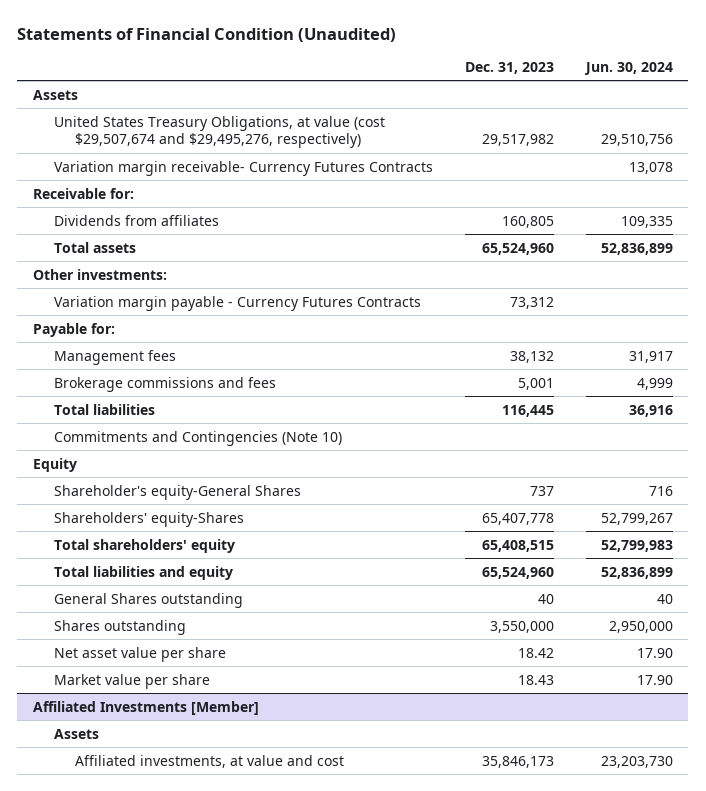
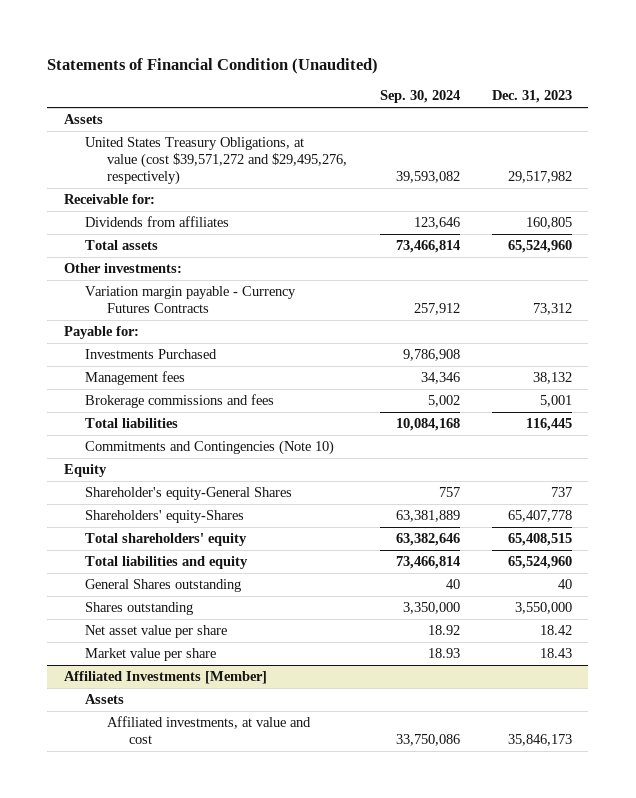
[583,62,673,76] Jun. 30, 2024 -> none
none -> [379,90,460,104] Sep. 30, 2024
[54,160,434,176] Variation margin receivable- Currency Futures Contracts -> none
[54,115,386,149] United States Treasury Obligations, at value (cost $29,507,674 and $29,495,276, respectively) -> [85,137,348,186] United States Treasury Obligations, at value (cost $39,571,272 and $29,495,276, respectively)
none -> [85,349,218,360] Investments Purchased

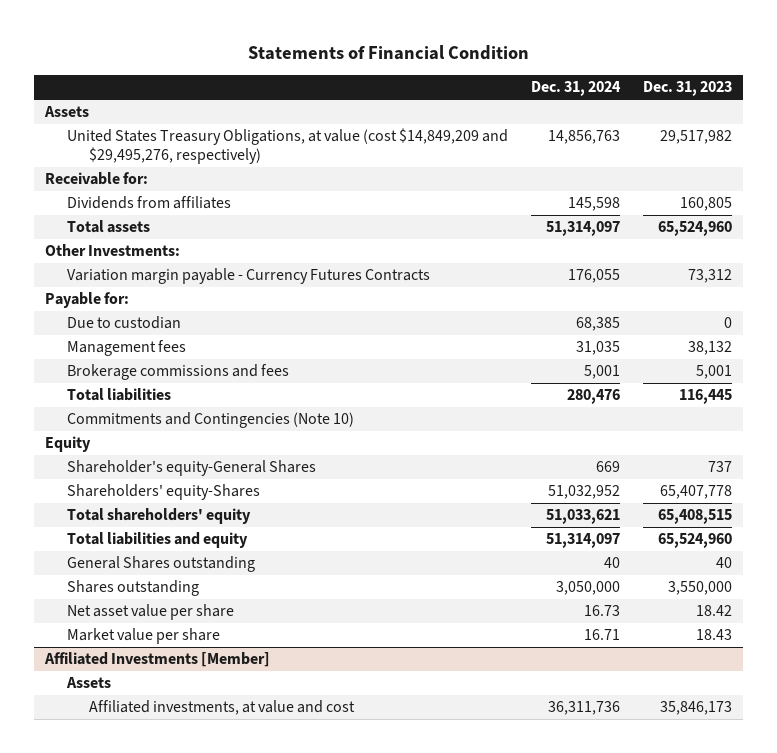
[47,57,379,74] Statements of Financial Condition (Unaudited) -> [247,44,529,60] Statements of Financial Condition
[379,90,460,104] Sep. 30, 2024 -> none
none -> [531,81,622,97] Dec. 31, 2024
[85,137,348,186] United States Treasury Obligations, at value (cost $39,571,272 and $29,495,276, respectively) -> [67,128,509,165] United States Treasury Obligations, at value (cost $14,849,209 and $29,495,276, respectively)
[63,263,182,274] Other investments: -> [45,244,181,257] Other Investments:
[85,349,218,360] Investments Purchased -> none
none -> [67,316,182,330] Due to custodian

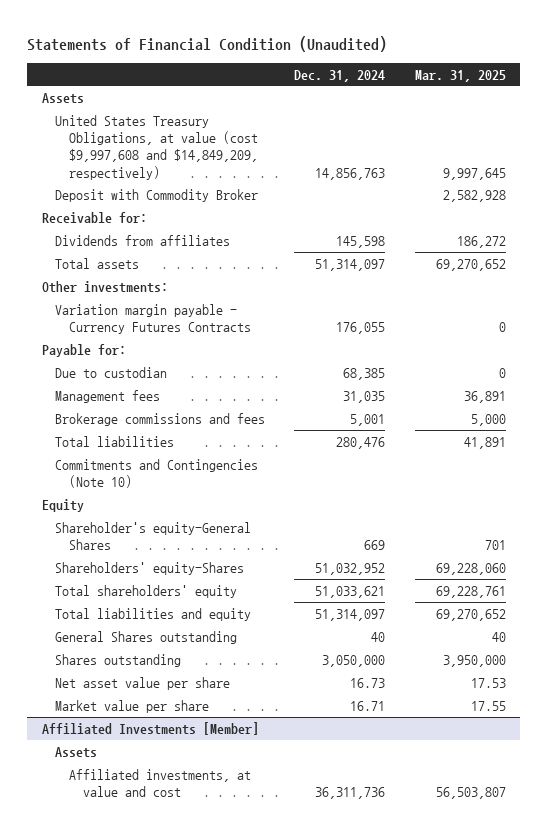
[247,44,529,60] Statements of Financial Condition -> [27,35,388,52] Statements of Financial Condition (Unaudited)
[642,81,732,97] Dec. 31, 2023 -> none
none -> [414,69,506,82] Mar. 31, 2025
[67,128,509,165] United States Treasury Obligations, at value (cost $14,849,209 and $29,495,276, respectively) -> [55,114,258,180] United States Treasury Obligations, at value (cost $9,997,608 and $14,849,209, respectively)
none -> [55,188,259,202] Deposit with Commodity Broker
[45,244,181,257] Other Investments: -> [41,280,168,293] Other investments:

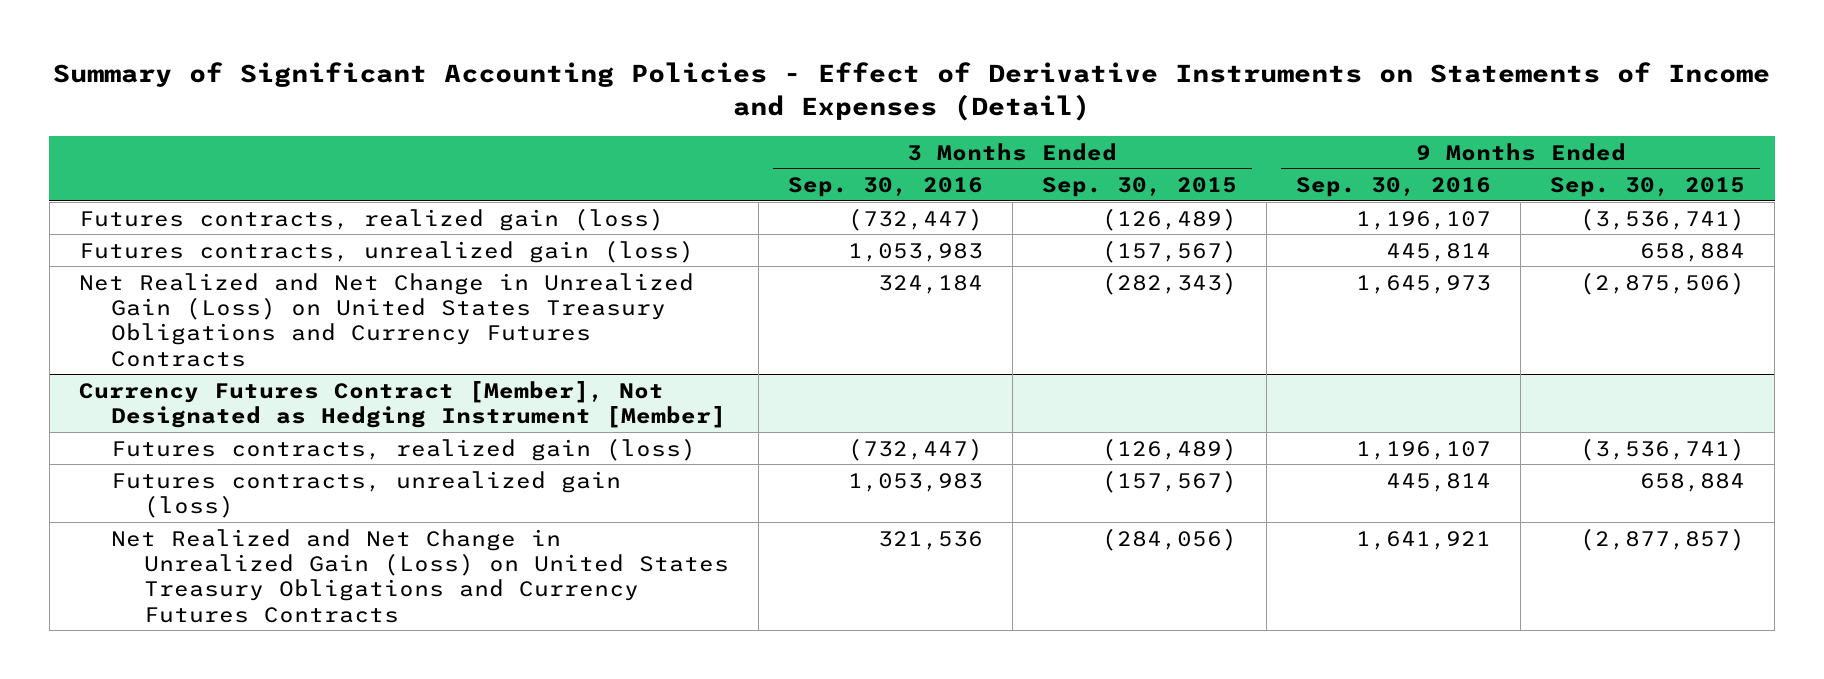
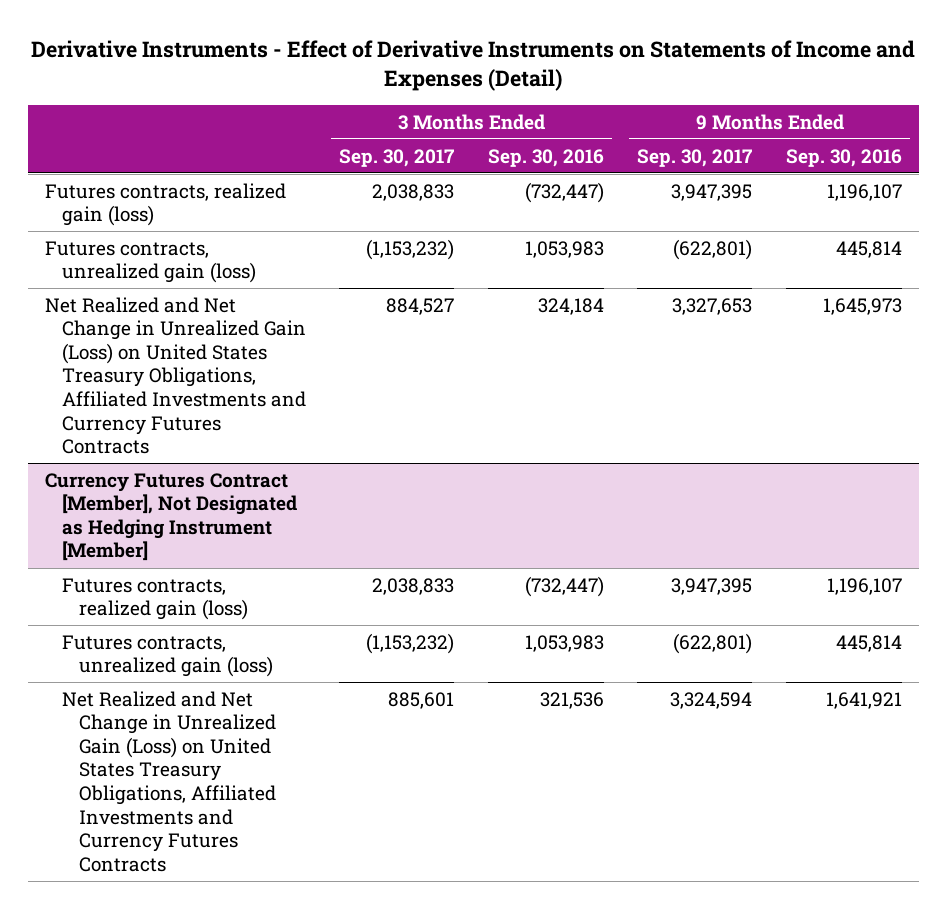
[52,61,1770,121] Summary of Significant Accounting Policies - Effect of Derivative Instruments on Statements of Income and Expenses (Detail) -> [31,40,916,92] Derivative Instruments - Effect of Derivative Instruments on Statements of Income and Expenses (Detail)
[1041,176,1237,197] Sep. 30, 2015 -> none
[1550,176,1746,197] Sep. 30, 2015 -> none
none -> [339,148,455,167] Sep. 30, 2017
none -> [637,148,753,167] Sep. 30, 2017
[78,272,694,367] Net Realized and Net Change in Unrealized Gain (Loss) on United States Treasury Obligations and Currency Futures Contracts -> [44,296,307,455] Net Realized and Net Change in Unrealized Gain (Loss) on United States Treasury Obligations, Affiliated Investments and Currency Futures Contracts
[111,528,729,623] Net Realized and Net Change in Unrealized Gain (Loss) on United States Treasury Obligations and Currency Futures Contracts -> [62,690,277,872] Net Realized and Net Change in Unrealized Gain (Loss) on United States Treasury Obligations, Affiliated Investments and Currency Futures Contracts

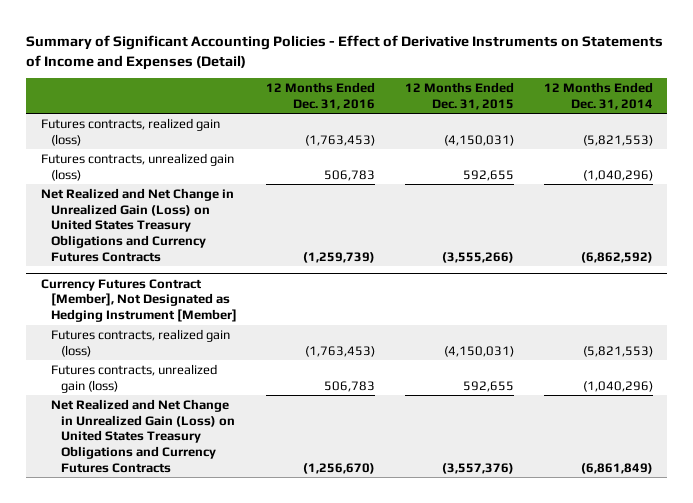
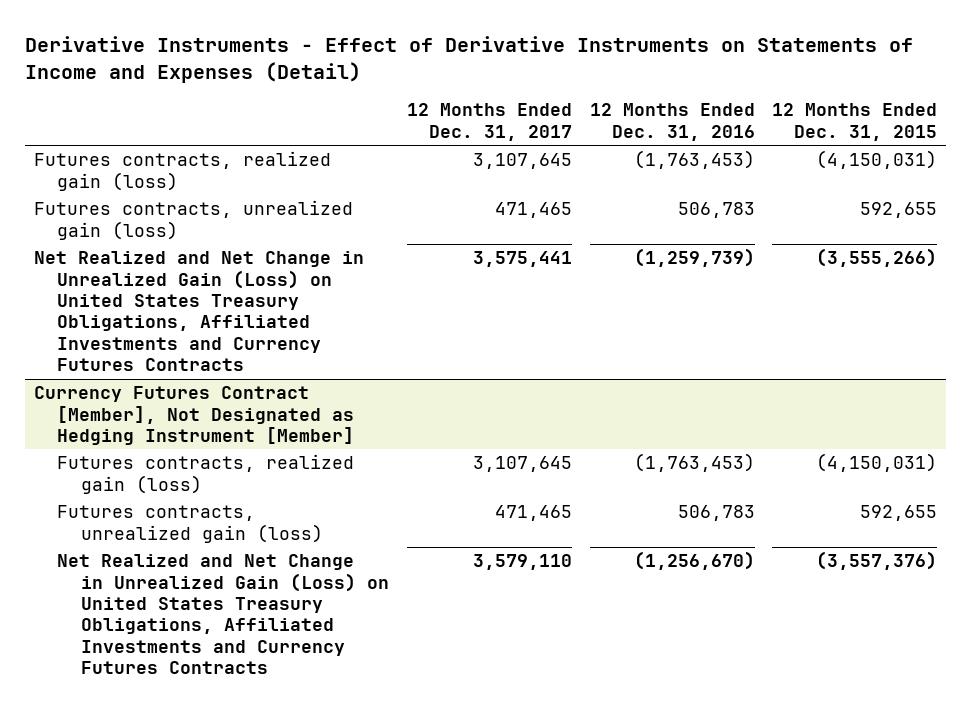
[25,34,663,70] Summary of Significant Accounting Policies - Effect of Derivative Instruments on Statements of Income and Expenses (Detail) -> [24,35,913,83] Derivative Instruments - Effect of Derivative Instruments on Statements of Income and Expenses (Detail)
[543,82,653,111] 12 Months Ended Dec. 31, 2014 -> none
none -> [407,103,573,141] 12 Months Ended Dec. 31, 2017
[40,187,234,262] Net Realized and Net Change in Unrealized Gain (Loss) on United States Treasury Obligations and Currency Futures Contracts -> [33,251,364,372] Net Realized and Net Change in Unrealized Gain (Loss) on United States Treasury Obligations, Affiliated Investments and Currency Futures Contracts
[50,398,236,473] Net Realized and Net Change in Unrealized Gain (Loss) on United States Treasury Obligations and Currency Futures Contracts -> [57,554,390,675] Net Realized and Net Change in Unrealized Gain (Loss) on United States Treasury Obligations, Affiliated Investments and Currency Futures Contracts

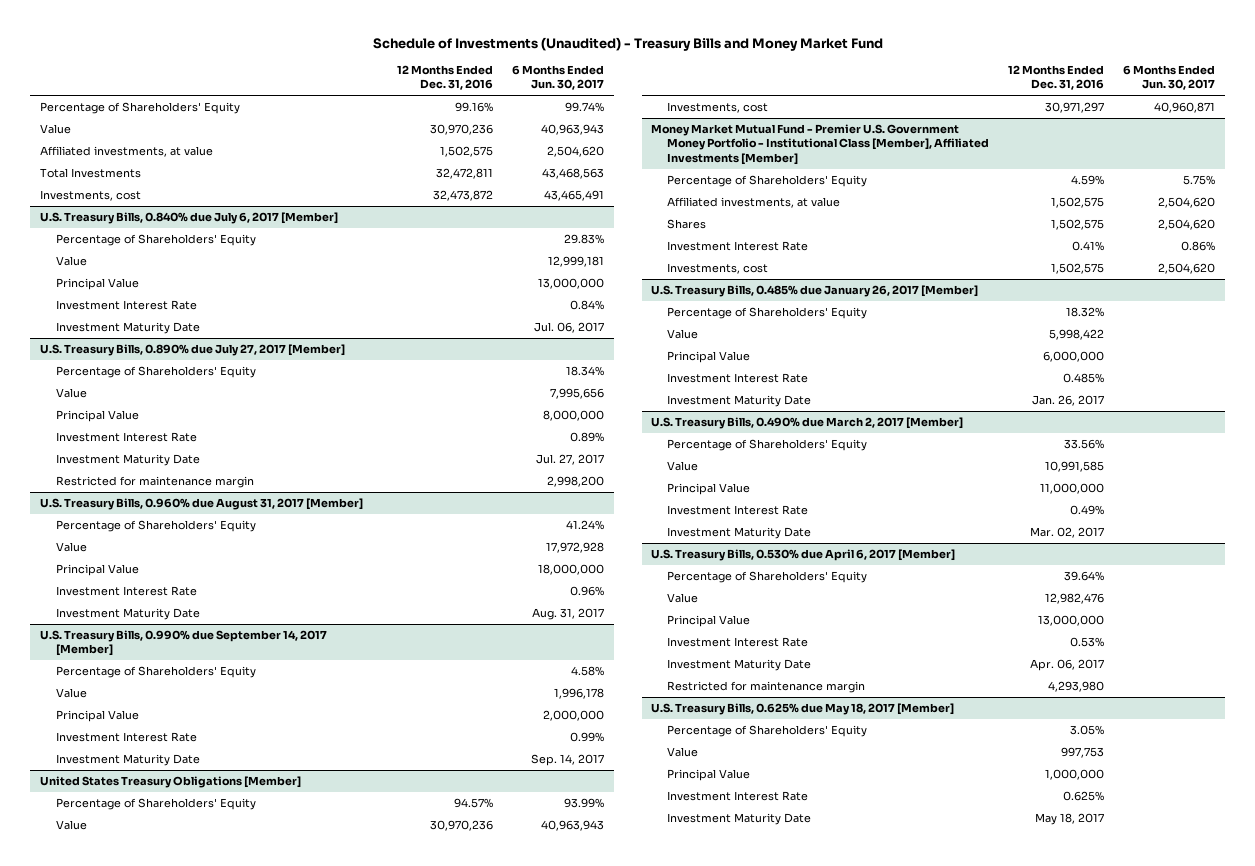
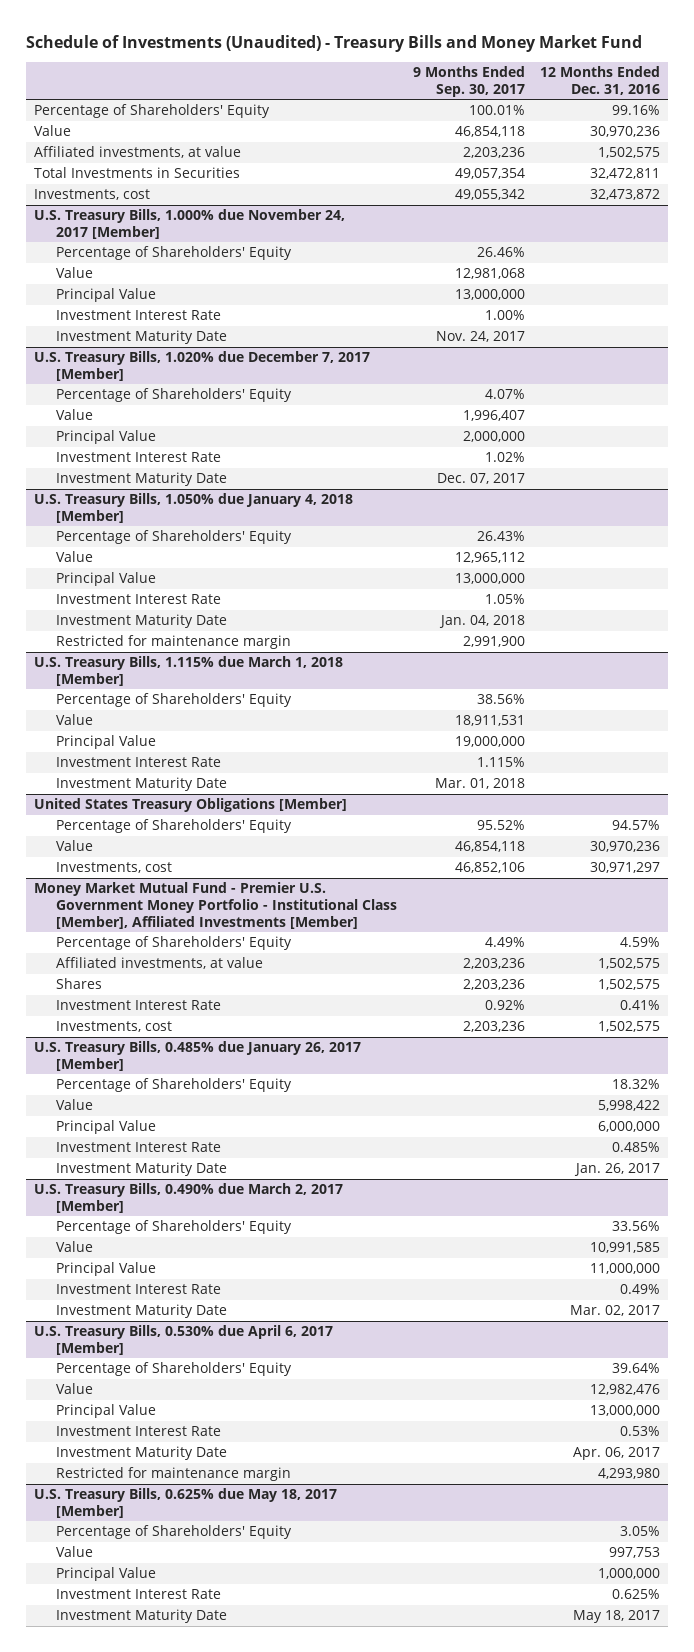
[512,65,605,91] 6 Months Ended Jun. 30, 2017 -> none
none -> [412,66,525,98] 9 Months Ended Sep. 30, 2017
[39,168,141,179] Total Investments -> [33,167,240,179] Total Investments in Securities
[39,212,338,225] U.S. Treasury Bills, 0.840% due July 6, 2017 [Member] -> none
none -> [33,209,345,240] U.S. Treasury Bills, 1.000% due November 24, 2017 [Member]
[39,344,345,357] U.S. Treasury Bills, 0.890% due July 27, 2017 [Member] -> none
none -> [33,351,370,382] U.S. Treasury Bills, 1.020% due December 7, 2017 [Member]
[56,476,255,489] Restricted for maintenance margin -> none
[39,498,363,511] U.S. Treasury Bills, 0.960% due August 31, 2017 [Member] -> none
none -> [33,493,353,524] U.S. Treasury Bills, 1.050% due January 4, 2018 [Member]
[39,630,327,657] U.S. Treasury Bills, 0.990% due September 14, 2017 [Member] -> none
none -> [56,635,292,650] Restricted for maintenance margin
none -> [33,656,343,687] U.S. Treasury Bills, 1.115% due March 1, 2018 [Member]

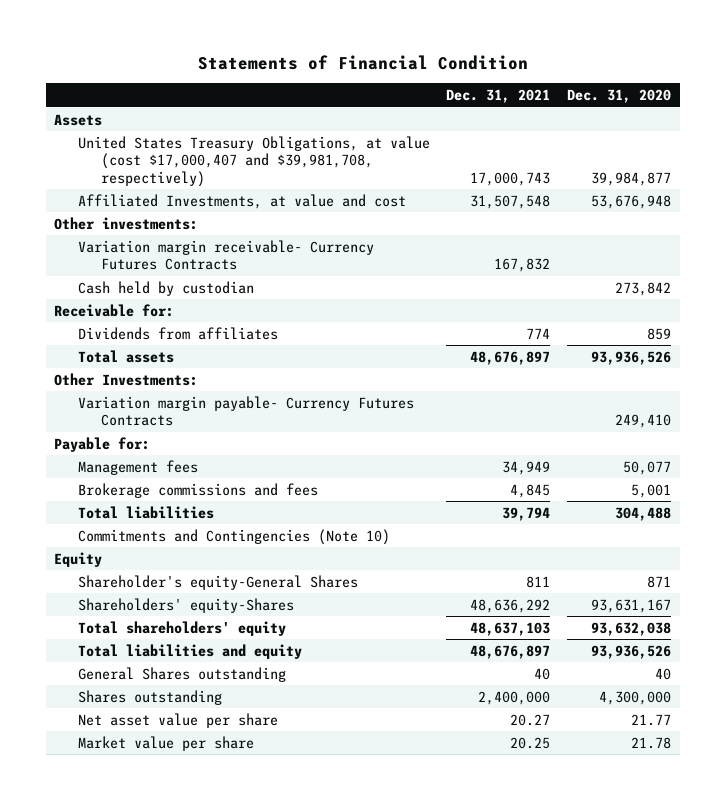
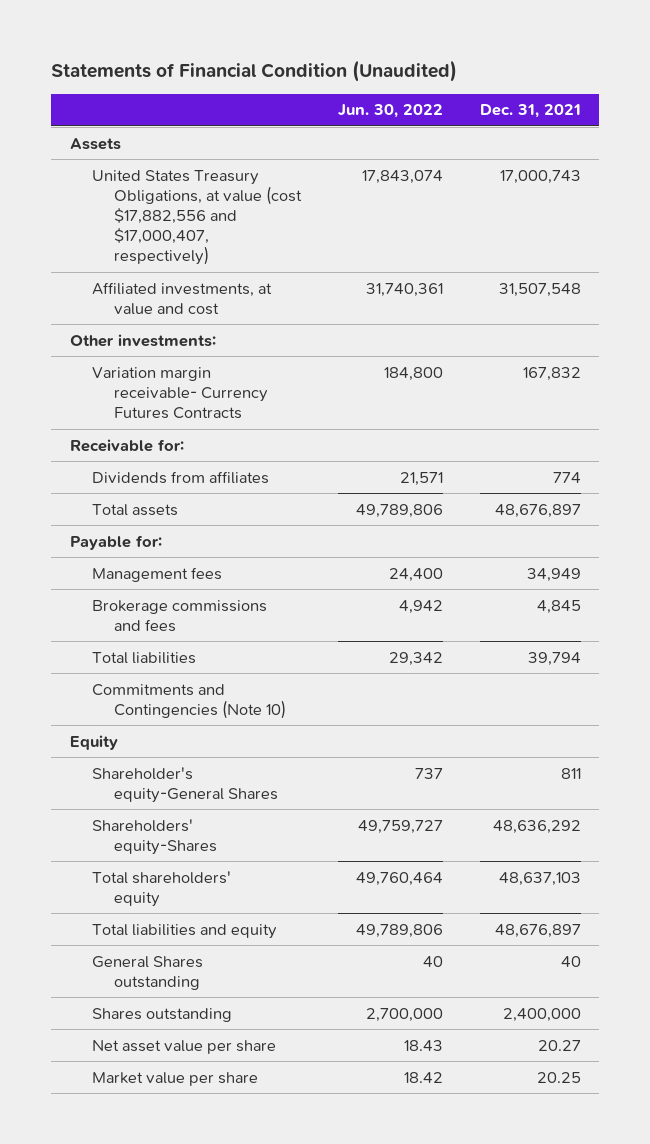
[197,54,528,70] Statements of Financial Condition -> [51,60,458,83] Statements of Financial Condition (Unaudited)
[567,89,672,104] Dec. 31, 2020 -> none
none -> [337,104,443,119] Jun. 30, 2022
[77,135,430,187] United States Treasury Obligations, at value (cost $17,000,407 and $39,981,708, respectively) -> [91,169,303,266] United States Treasury Obligations, at value (cost $17,882,556 and $17,000,407, respectively)
[77,193,406,209] Affiliated Investments, at value and cost -> [91,281,272,315] Affiliated investments, at value and cost
[77,280,254,296] Cash held by custodian -> none
[54,372,199,386] Other Investments: -> none
[77,395,414,427] Variation margin payable- Currency Futures Contracts -> none

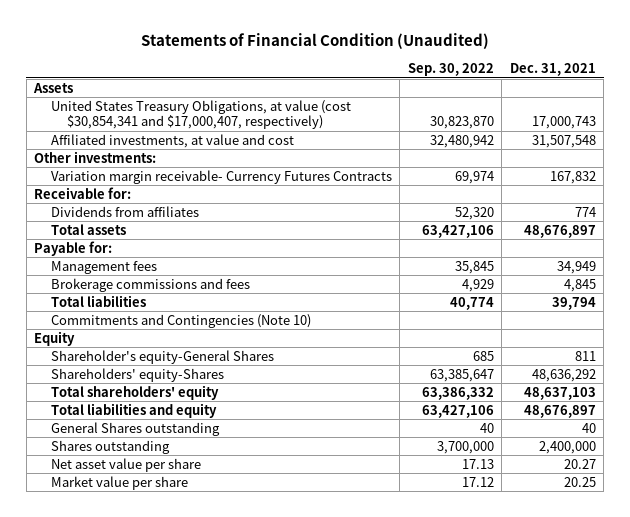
[337,104,443,119] Jun. 30, 2022 -> none
none -> [407,63,494,77] Sep. 30, 2022
[91,169,303,266] United States Treasury Obligations, at value (cost $17,882,556 and $17,000,407, respectively) -> [50,99,351,130] United States Treasury Obligations, at value (cost $30,854,341 and $17,000,407, respectively)

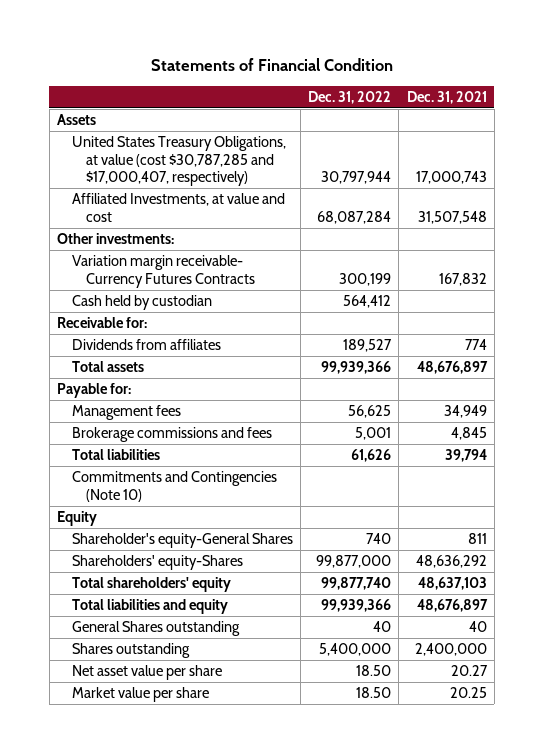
[141,33,490,50] Statements of Financial Condition (Unaudited) -> [150,58,393,72] Statements of Financial Condition
[407,63,494,77] Sep. 30, 2022 -> none
none -> [308,90,392,104] Dec. 31, 2022
[50,99,351,130] United States Treasury Obligations, at value (cost $30,854,341 and $17,000,407, respectively) -> [71,136,286,186] United States Treasury Obligations, at value (cost $30,787,285 and $17,000,407, respectively)
[50,133,294,148] Affiliated investments, at value and cost -> [71,193,285,222] Affiliated Investments, at value and cost
none -> [71,295,212,311] Cash held by custodian

